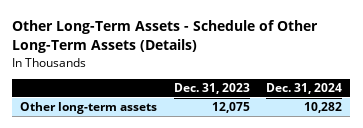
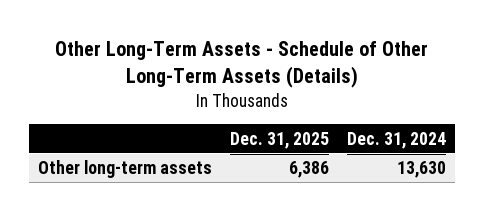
[173,83,250,95] Dec. 31, 2023 -> none
none -> [230,131,330,149] Dec. 31, 2025
[304,102,343,114] 10,282 -> [397,161,447,179] 13,630

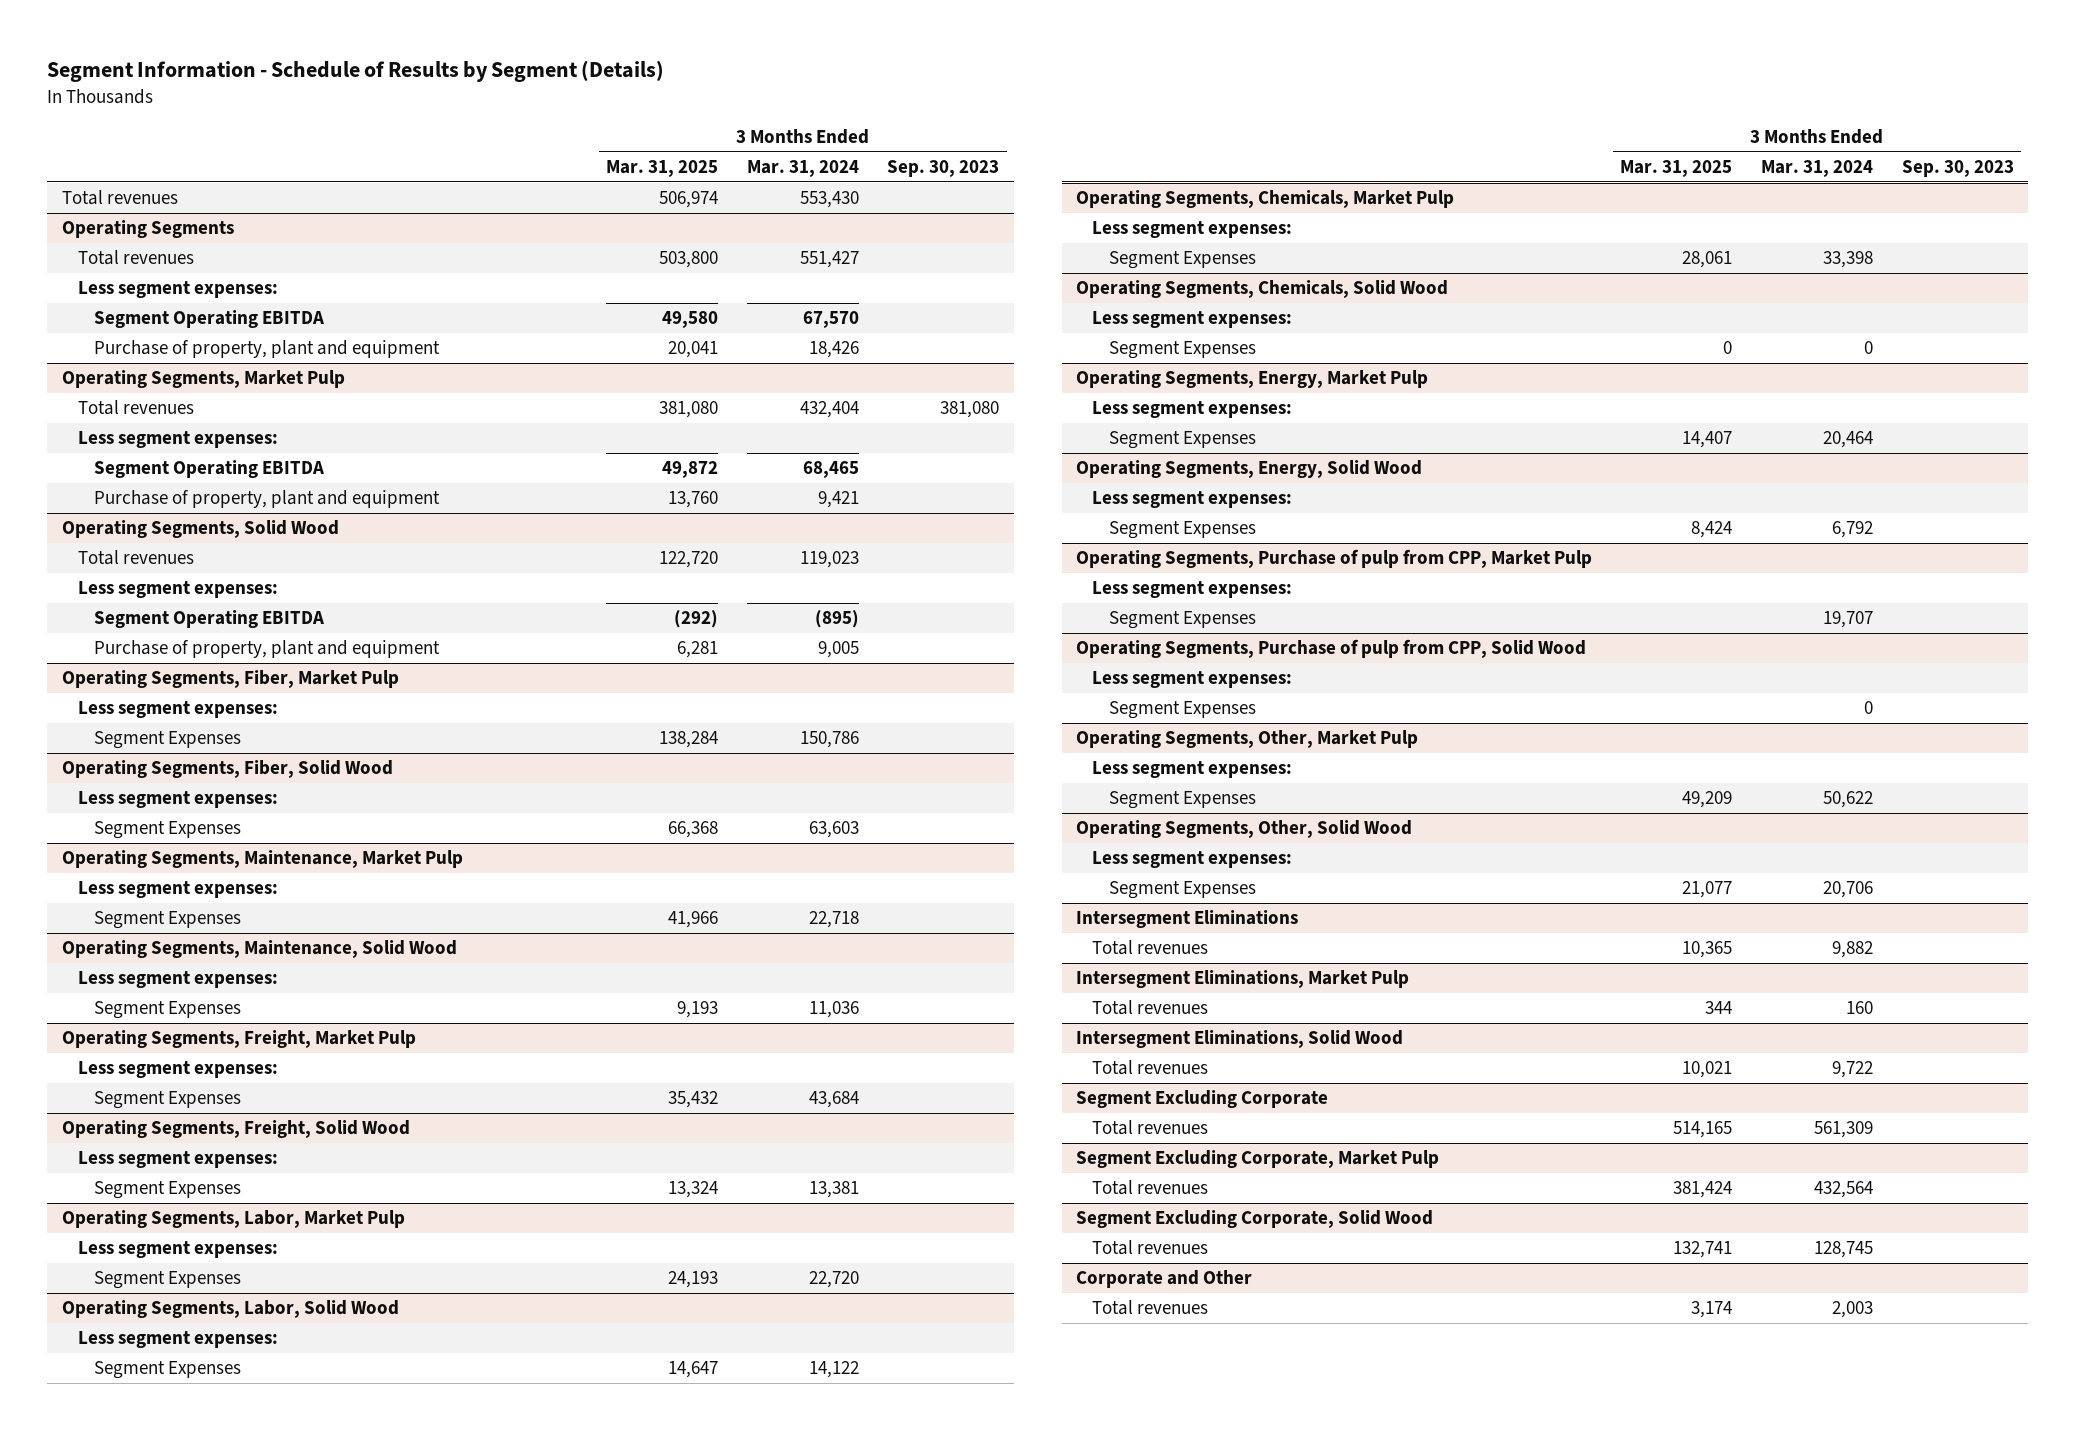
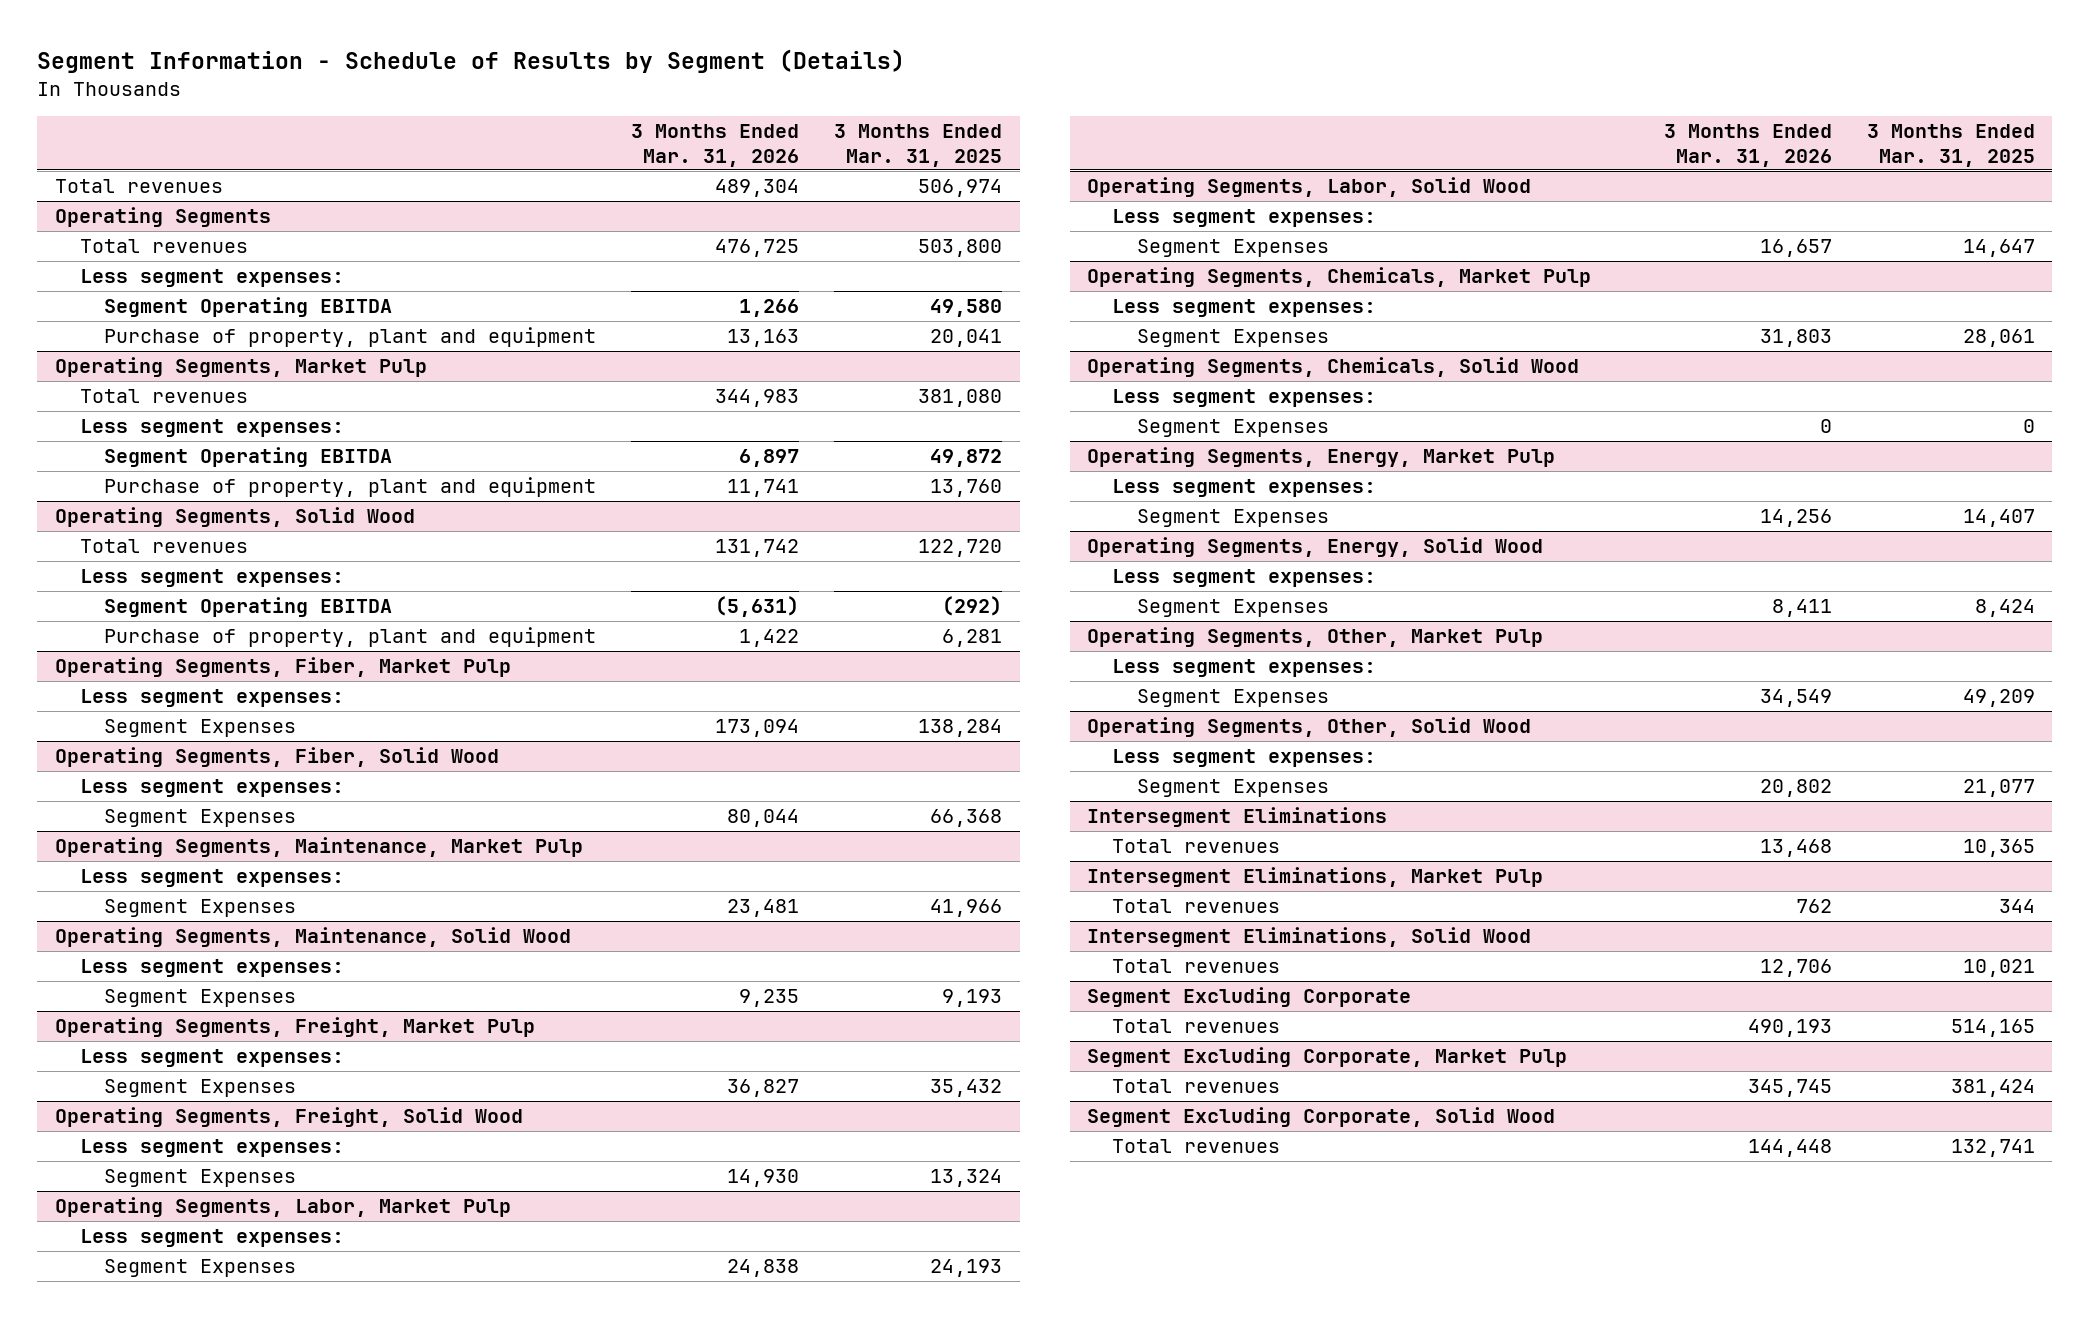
[746,160,859,178] Mar. 31, 2024 -> none
[887,160,1000,178] Sep. 30, 2023 -> none
none -> [631,123,800,167] 3 Months Ended Mar. 31, 2026
[1075,549,1592,569] Operating Segments, Purchase of pulp from CPP, Market Pulp -> none
[1092,581,1293,599] Less segment expenses: -> none
[1108,611,1256,630] Segment Expenses -> none
[1075,639,1586,659] Operating Segments, Purchase of pulp from CPP, Solid Wood -> none
[1092,671,1293,689] Less segment expenses: -> none
[1108,701,1256,720] Segment Expenses -> none
[1075,1270,1252,1289] Corporate and Other -> none
[1092,1300,1209,1316] Total revenues -> none

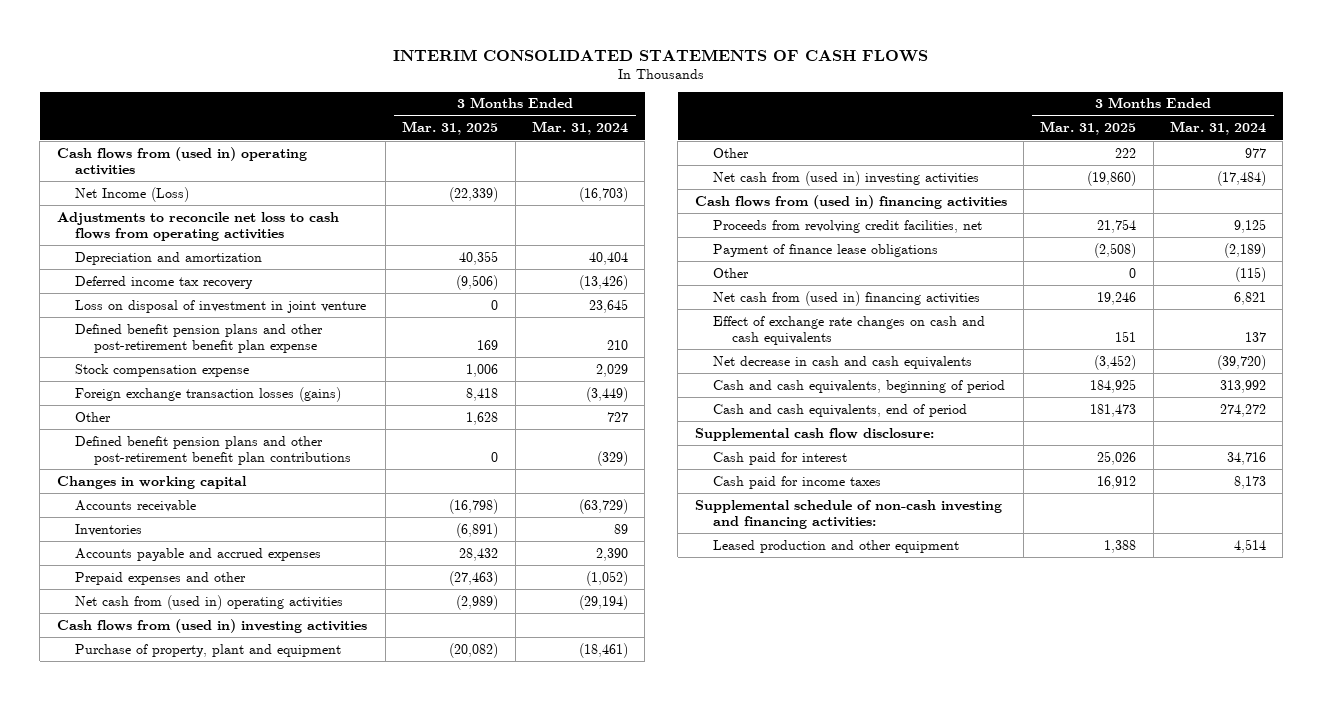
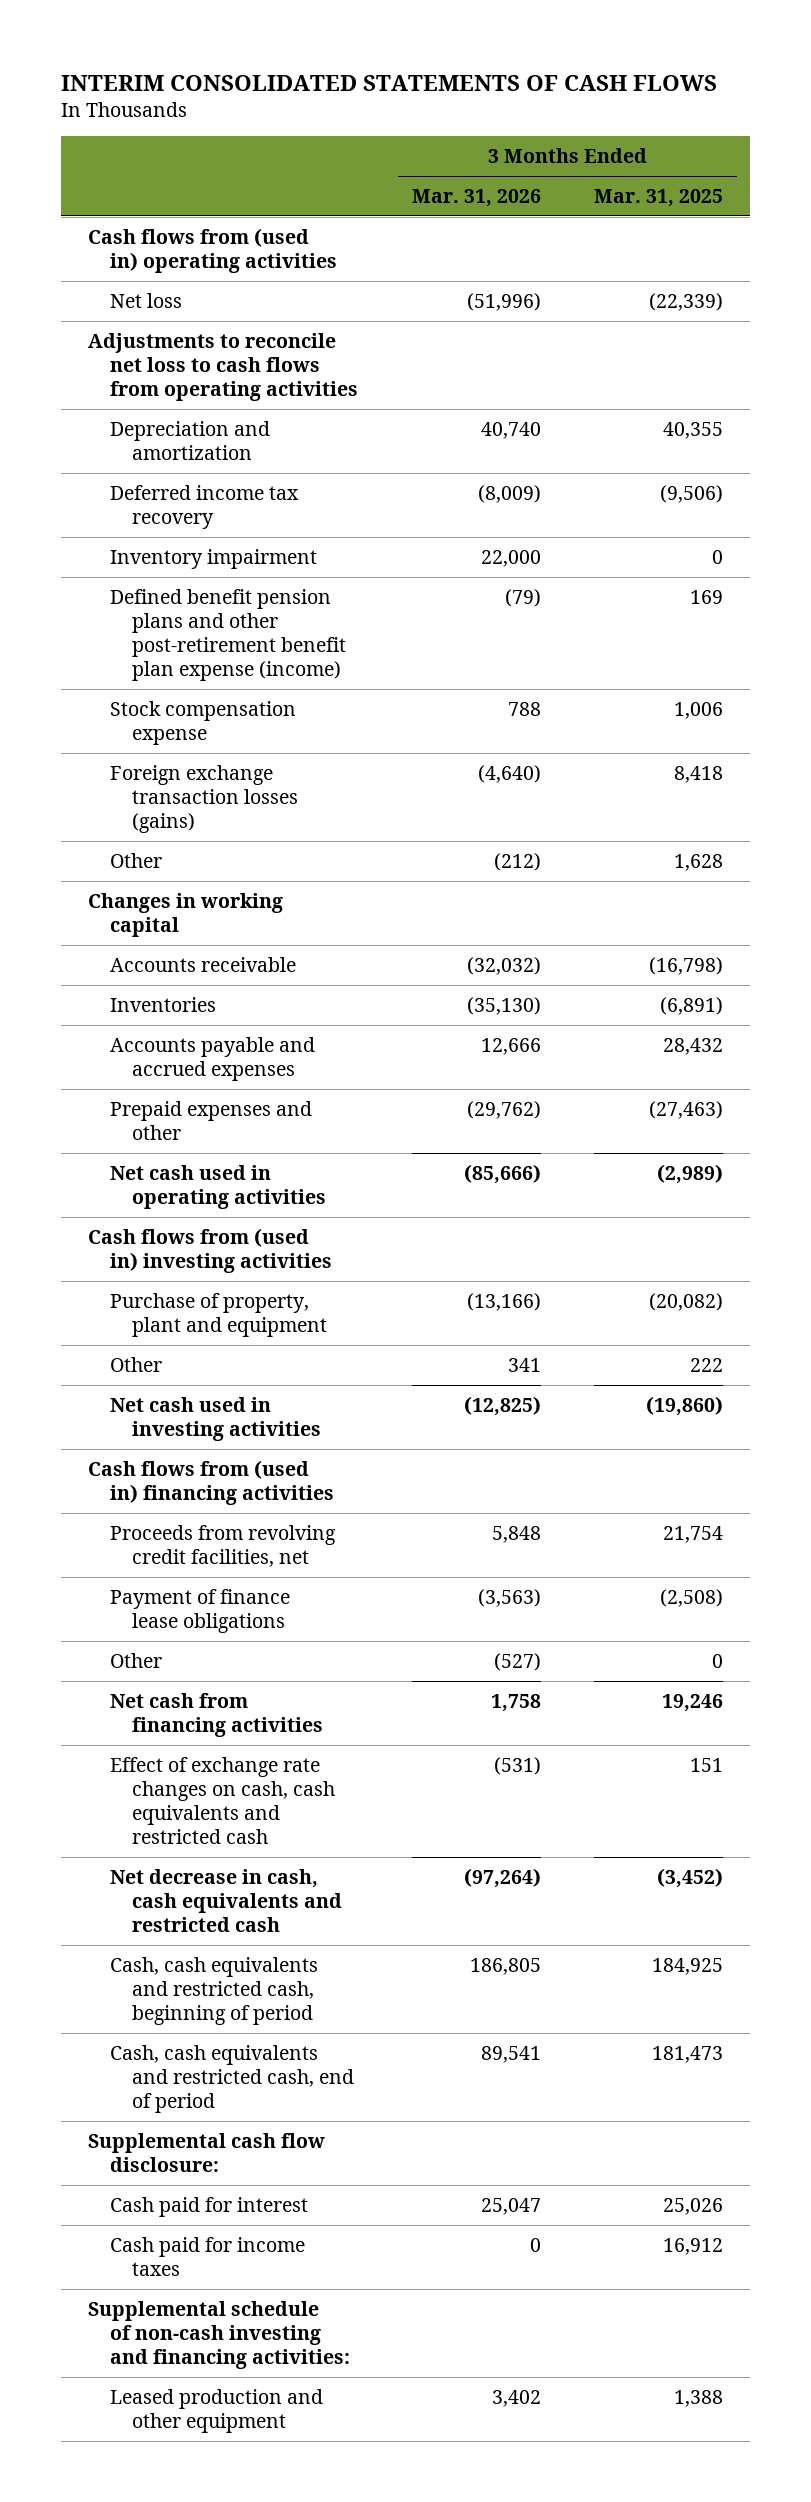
[531,121,628,136] Mar. 31, 2024 -> none
none -> [411,188,541,207] Mar. 31, 2026
[75,186,190,202] Net Income (Loss) -> [109,292,182,308] Net loss
[75,299,367,313] Loss on disposal of investment in joint venture -> none
none -> [109,548,317,569] Inventory impairment
[75,323,324,353] Defined benefit pension plans and other post-retirement benefit plan expense -> [109,588,346,682] Defined benefit pension plans and other post-retirement benefit plan expense (income)
[75,435,351,465] Defined benefit pension plans and other post-retirement benefit plan contributions -> none
[75,594,344,610] Net cash from (used in) operating activities -> [109,1164,326,1209] Net cash used in operating activities
[713,170,980,186] Net cash from (used in) investing activities -> [109,1396,321,1441] Net cash used in investing activities
[713,290,981,306] Net cash from (used in) financing activities -> [109,1692,323,1737] Net cash from financing activities
[713,315,986,345] Effect of exchange rate changes on cash and cash equivalents -> [109,1756,335,1845] Effect of exchange rate changes on cash, cash equivalents and restricted cash
[713,355,973,369] Net decrease in cash and cash equivalents -> [109,1868,342,1933] Net decrease in cash, cash equivalents and restricted cash
[713,379,1006,393] Cash and cash equivalents, beginning of period -> [109,1956,318,2026] Cash, cash equivalents and restricted cash, beginning of period
[713,403,968,417] Cash and cash equivalents, end of period -> [109,2044,354,2114] Cash, cash equivalents and restricted cash, end of period

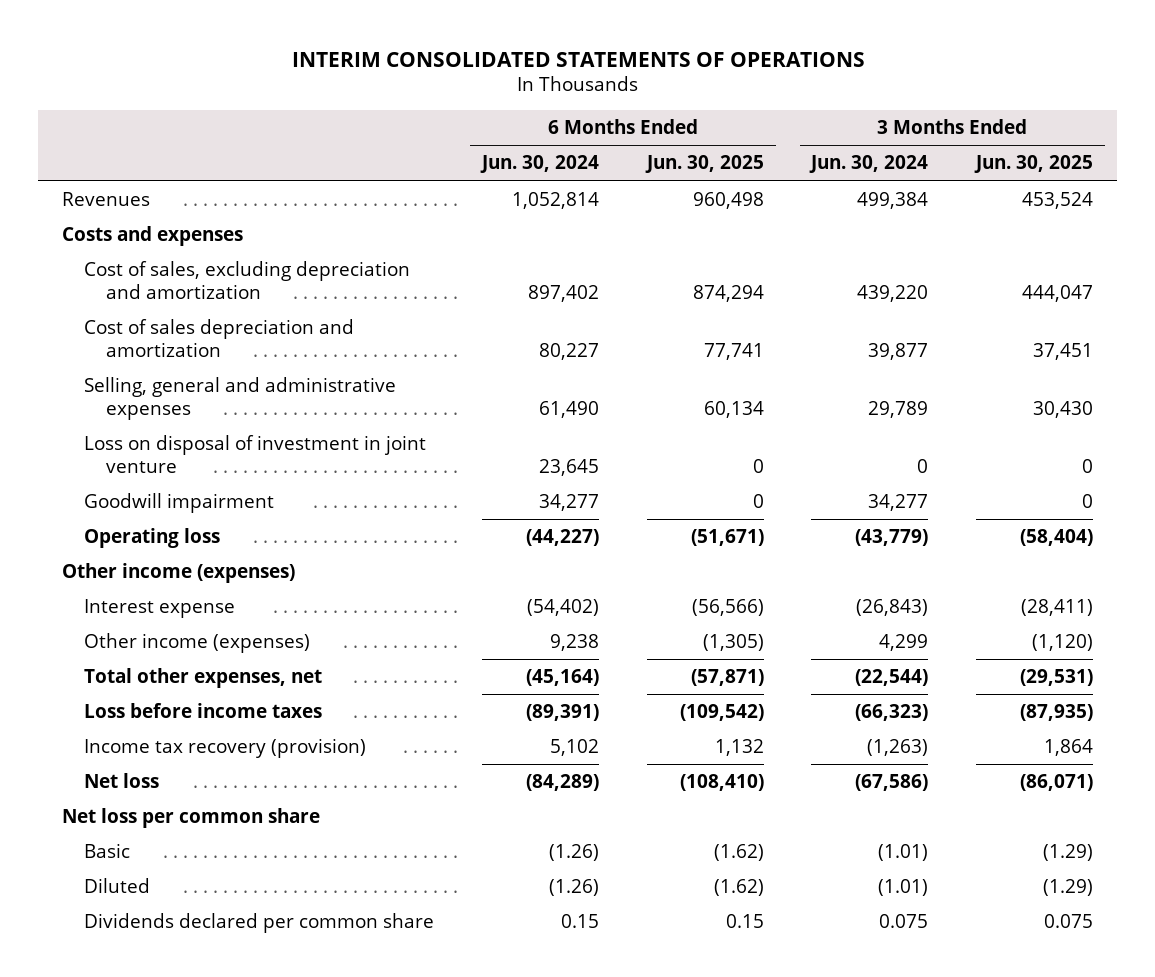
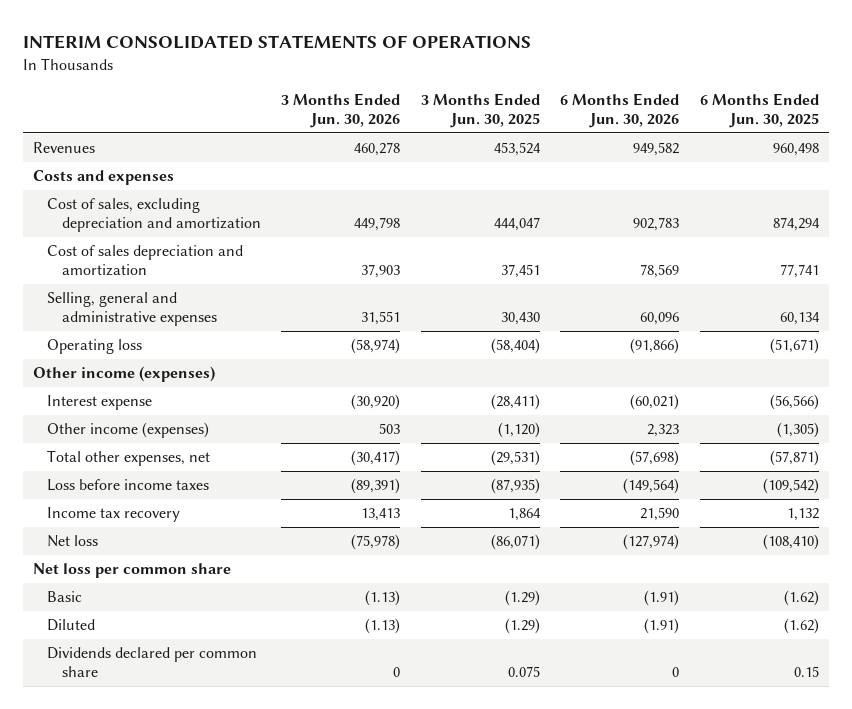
[479,155,599,174] Jun. 30, 2024 -> none
[809,155,929,174] Jun. 30, 2024 -> none
none -> [281,93,401,129] 3 Months Ended Jun. 30, 2026
none -> [560,93,680,129] 6 Months Ended Jun. 30, 2026
[84,435,427,473] Loss on disposal of investment in joint venture -> none
[84,493,275,514] Goodwill impairment -> none
[84,738,367,759] Income tax recovery (provision) -> [47,507,181,523] Income tax recovery

